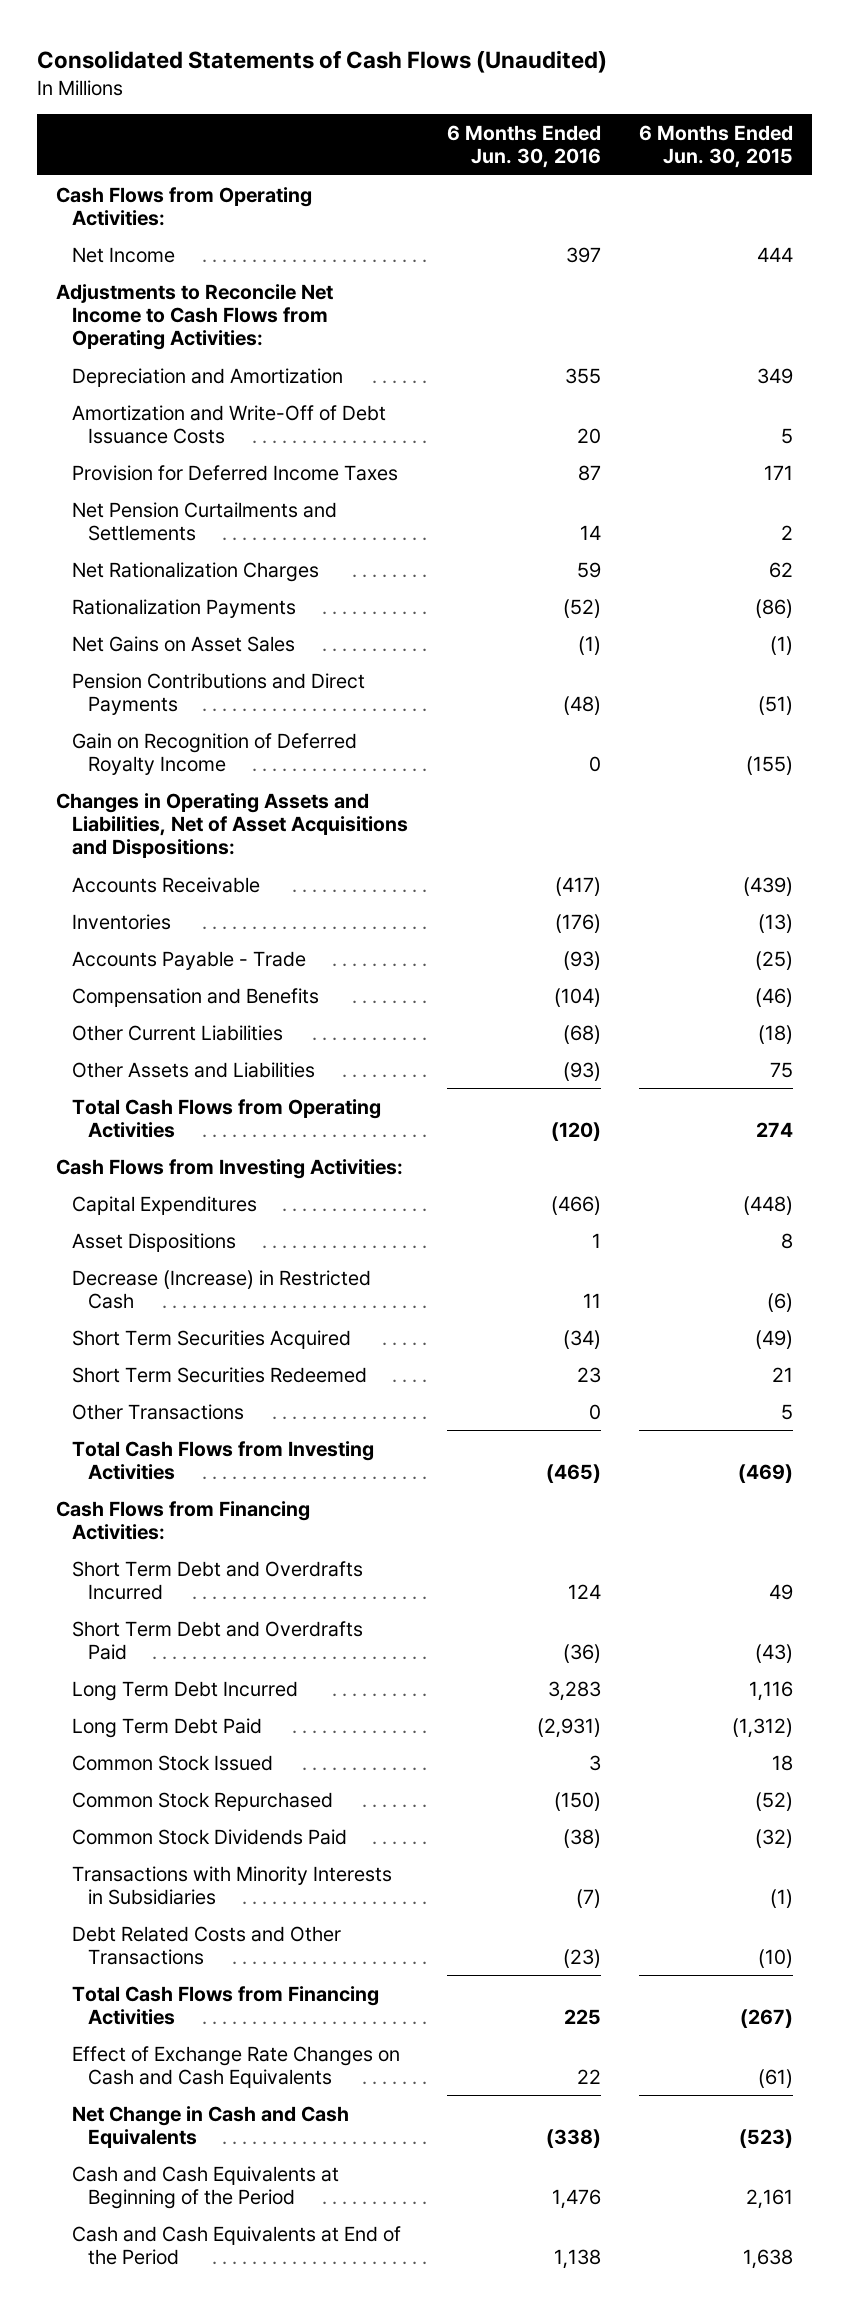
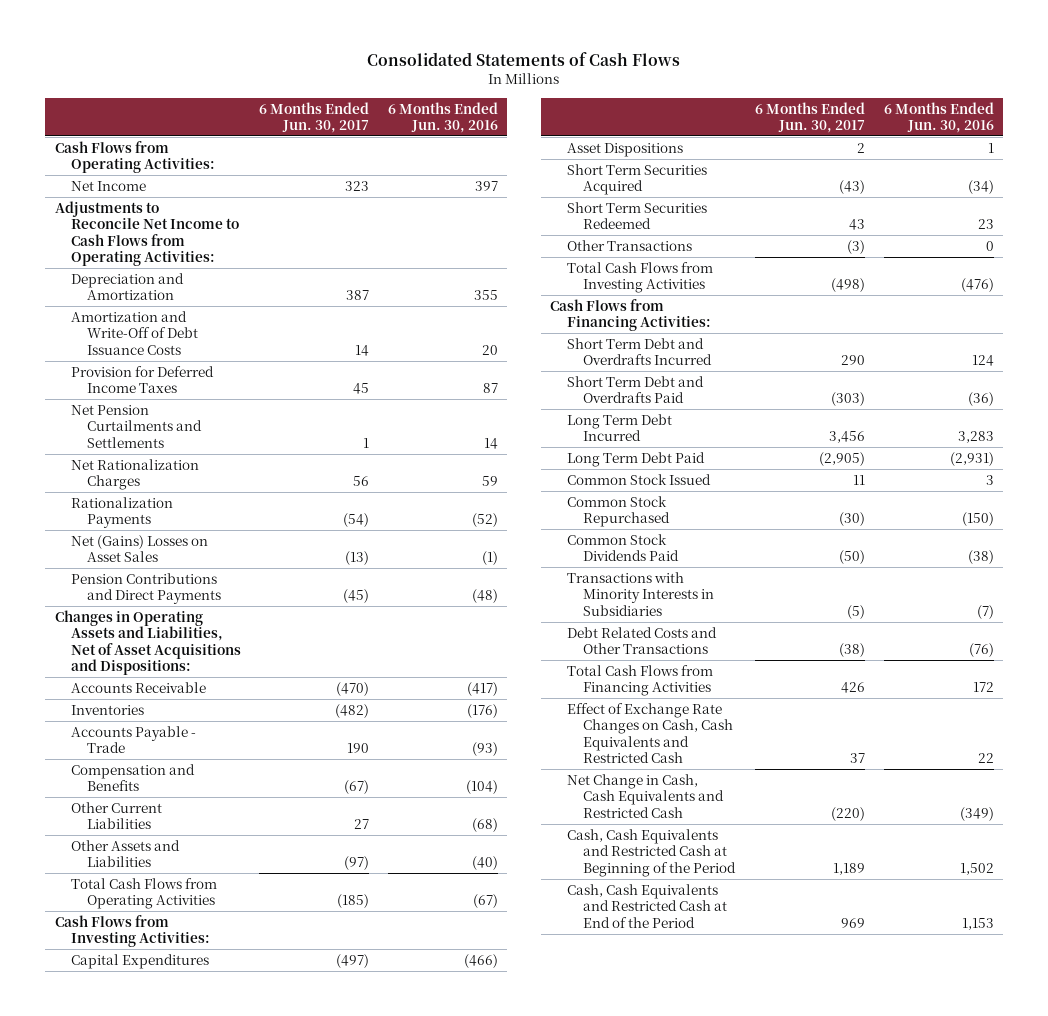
[37,49,608,73] Consolidated Statements of Cash Flows (Unaudited) -> [367,52,681,67] Consolidated Statements of Cash Flows
[639,124,794,169] 6 Months Ended Jun. 30, 2015 -> none
none -> [259,101,370,133] 6 Months Ended Jun. 30, 2017
[72,635,296,652] Net Gains on Asset Sales -> [70,534,208,563] Net (Gains) Losses on Asset Sales
[72,732,358,775] Gain on Recognition of Deferred Royalty Income -> none
[562,1061,601,1081] (93) -> [472,856,499,871] (40)
[550,1121,601,1141] (120) -> [473,894,499,909] (67)
[72,1269,372,1309] Decrease (Increase) in Restricted Cash -> none
[545,1463,601,1483] (465) -> [960,278,994,293] (476)
[562,1948,601,1968] (23) -> [968,643,994,658] (76)
[563,2008,601,2025] 225 -> [972,682,994,693] 172
[72,2045,401,2088] Effect of Exchange Rate Changes on Cash and Cash Equivalents -> [566,702,733,763] Effect of Exchange Rate Changes on Cash, Cash Equivalents and Restricted Cash
[72,2105,350,2148] Net Change in Cash and Cash Equivalents -> [566,773,724,818] Net Change in Cash, Cash Equivalents and Restricted Cash
[545,2128,601,2148] (338) -> [959,806,994,821] (349)
[72,2165,340,2209] Cash and Cash Equivalents at Beginning of the Period -> [566,828,736,877] Cash, Cash Equivalents and Restricted Cash at Beginning of the Period
[551,2188,601,2209] 1,476 -> [959,862,994,875] 1,502
[72,2225,402,2265] Cash and Cash Equivalents at End of the Period -> [566,883,727,928] Cash, Cash Equivalents and Restricted Cash at End of the Period
[553,2248,601,2269] 1,138 -> [961,917,994,930] 1,153

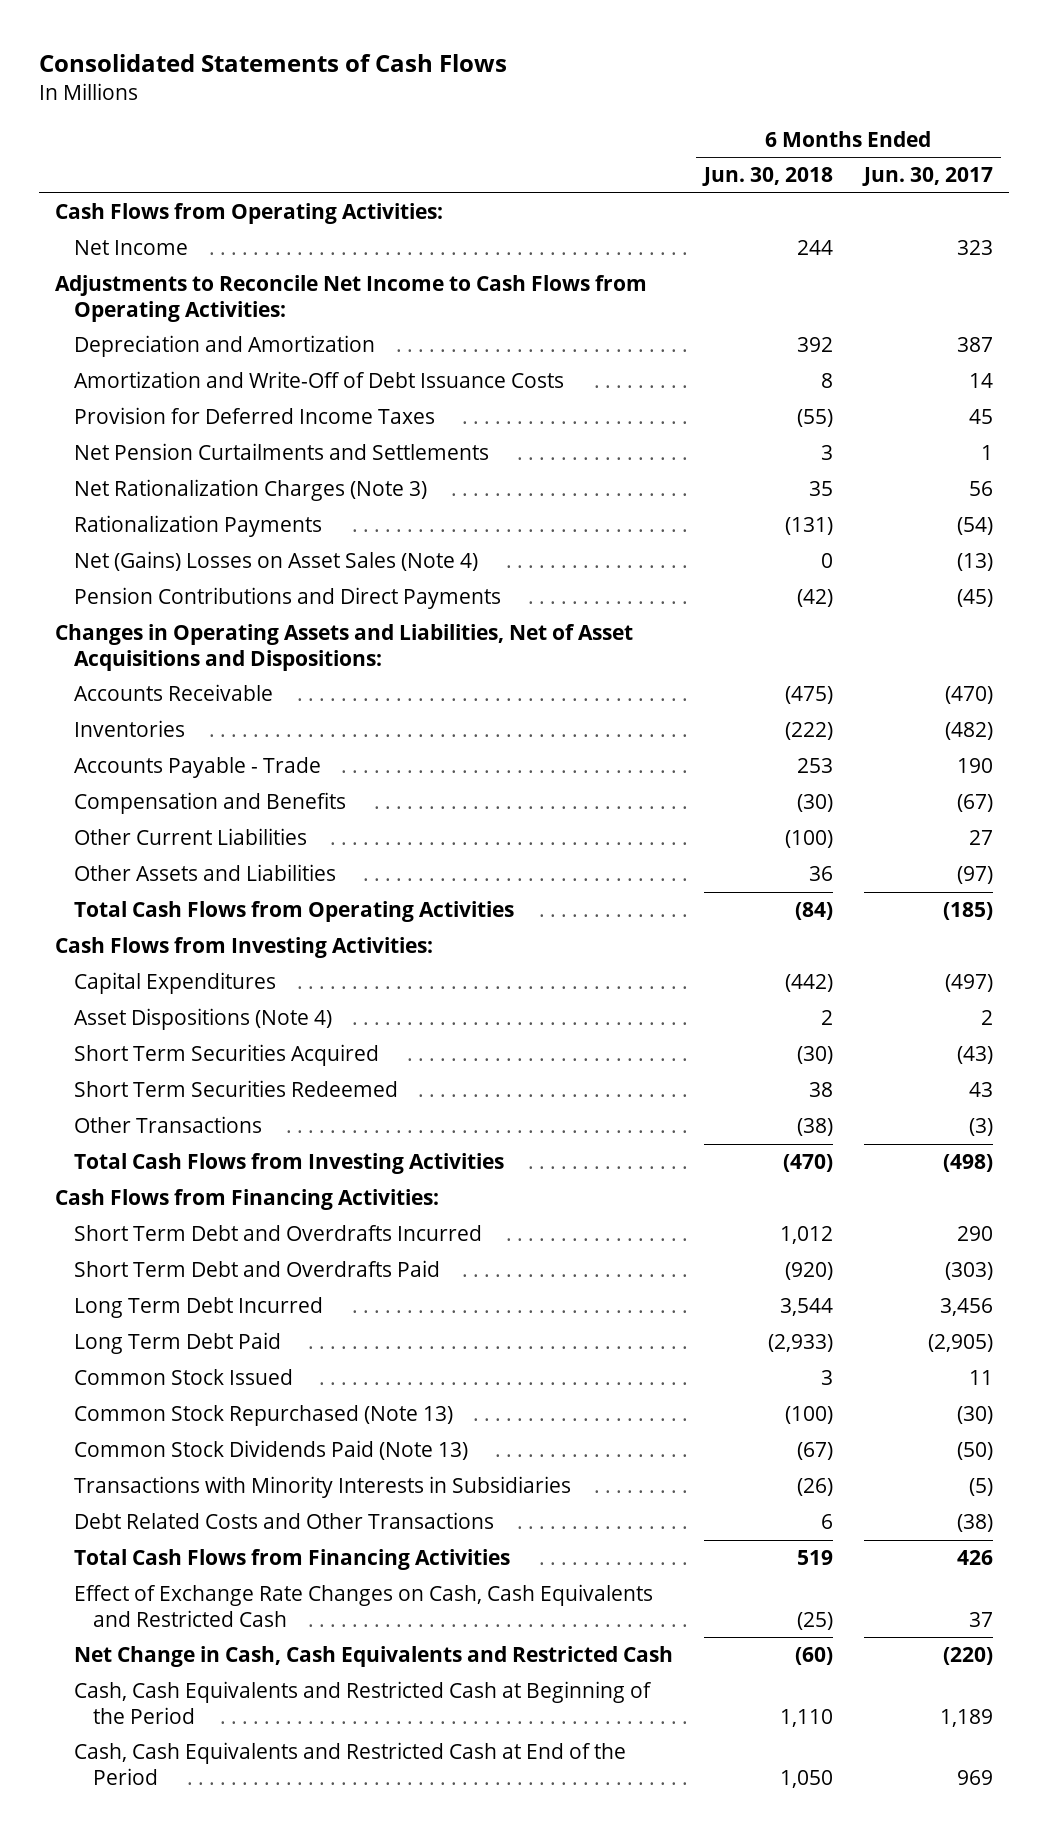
[388,101,499,133] 6 Months Ended Jun. 30, 2016 -> none
none -> [701,167,833,187] Jun. 30, 2018
[70,458,199,491] Net Rationalization Charges -> [73,479,427,502] Net Rationalization Charges (Note 3)
[70,534,208,563] Net (Gains) Losses on Asset Sales -> [73,551,478,572] Net (Gains) Losses on Asset Sales (Note 4)
[566,142,683,157] Asset Dispositions -> [73,1008,332,1031] Asset Dispositions (Note 4)
[566,495,670,528] Common Stock Repurchased -> [73,1405,453,1427] Common Stock Repurchased (Note 13)
[566,533,679,562] Common Stock Dividends Paid -> [73,1440,468,1461] Common Stock Dividends Paid (Note 13)

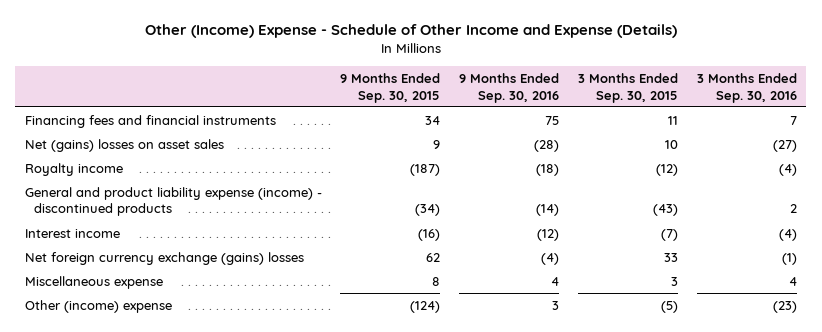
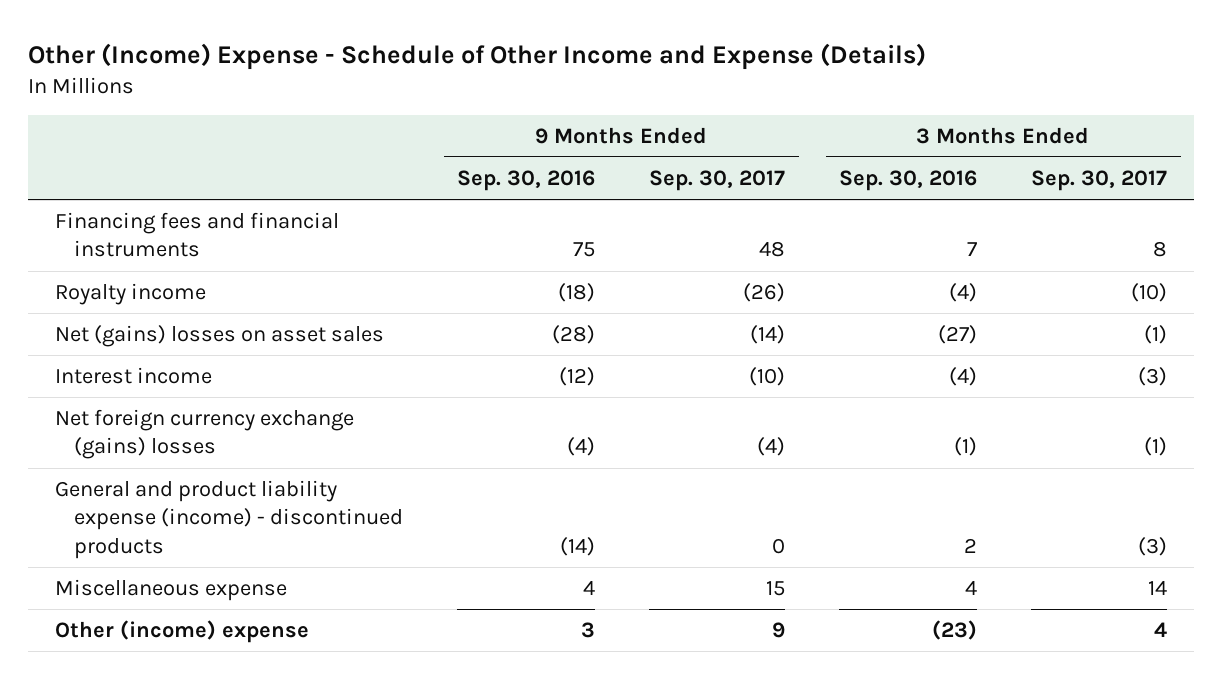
[340,72,441,103] 9 Months Ended Sep. 30, 2015 -> none
[578,72,679,103] 3 Months Ended Sep. 30, 2015 -> none
none -> [649,170,786,192] Sep. 30, 2017
none -> [1031,170,1168,192] Sep. 30, 2017
[24,138,224,152] Net (gains) losses on asset sales -> [55,325,385,348] Net (gains) losses on asset sales
[24,186,322,217] General and product liability expense (income) - discontinued products -> [55,480,404,559] General and product liability expense (income) - discontinued products

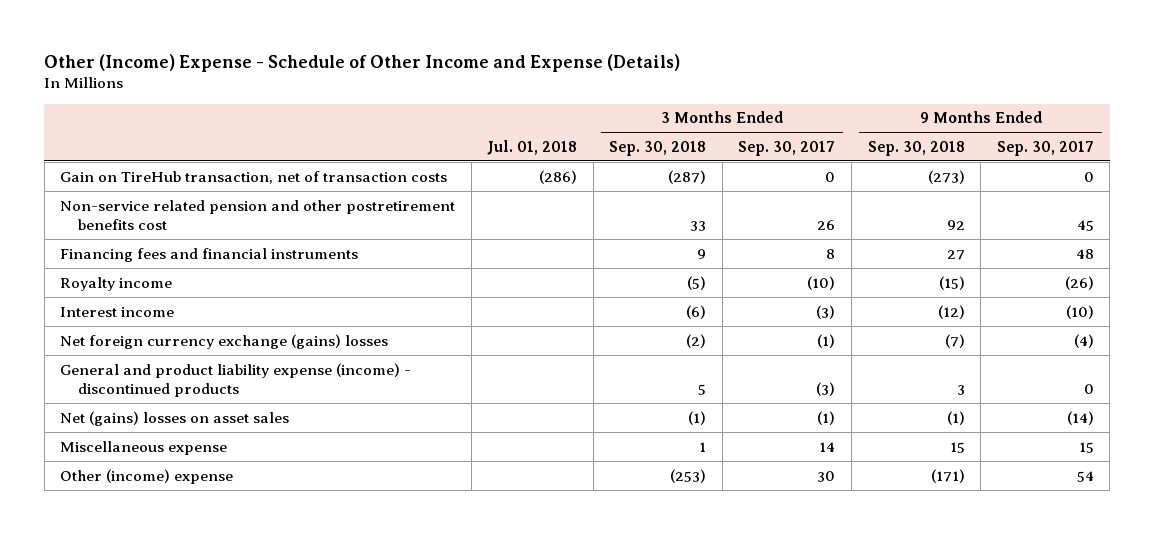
[457,170,596,192] Sep. 30, 2016 -> none
[839,170,978,192] Sep. 30, 2016 -> none
none -> [487,139,578,155] Jul. 01, 2018
none -> [609,140,707,156] Sep. 30, 2018
none -> [867,140,965,156] Sep. 30, 2018
none -> [60,170,448,184] Gain on TireHub transaction, net of transaction costs
none -> [60,199,456,230] Non-service related pension and other postretirement benefits cost
[55,325,385,348] Net (gains) losses on asset sales -> [60,410,290,426] Net (gains) losses on asset sales
[772,622,786,639] 9 -> [1076,470,1094,482] 54
[1154,622,1168,638] 4 -> [817,470,836,482] 30

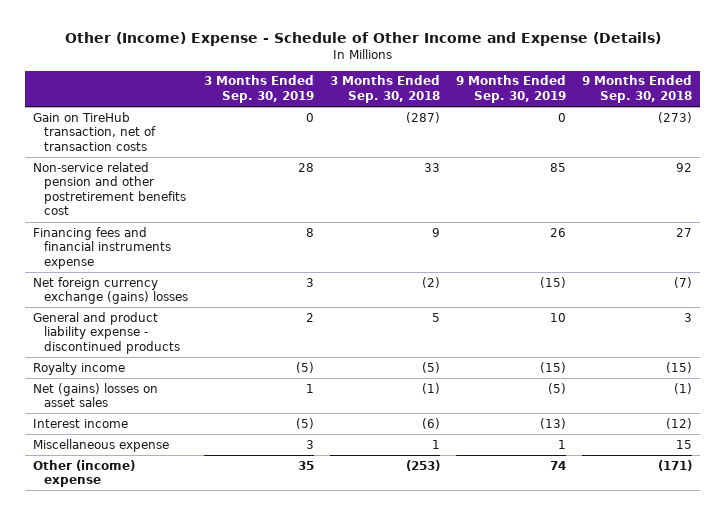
[487,139,578,155] Jul. 01, 2018 -> none
[738,140,836,156] Sep. 30, 2017 -> none
[996,140,1094,156] Sep. 30, 2017 -> none
none -> [204,75,315,104] 3 Months Ended Sep. 30, 2019
none -> [456,75,567,104] 9 Months Ended Sep. 30, 2019
[60,247,359,262] Financing fees and financial instruments -> [33,226,171,269] Financing fees and financial instruments expense
[60,362,412,397] General and product liability expense (income) - discontinued products -> [33,311,180,354] General and product liability expense - discontinued products
[60,276,173,291] Royalty income -> [33,361,126,375] Royalty income
[60,306,175,317] Interest income -> [33,418,129,428] Interest income

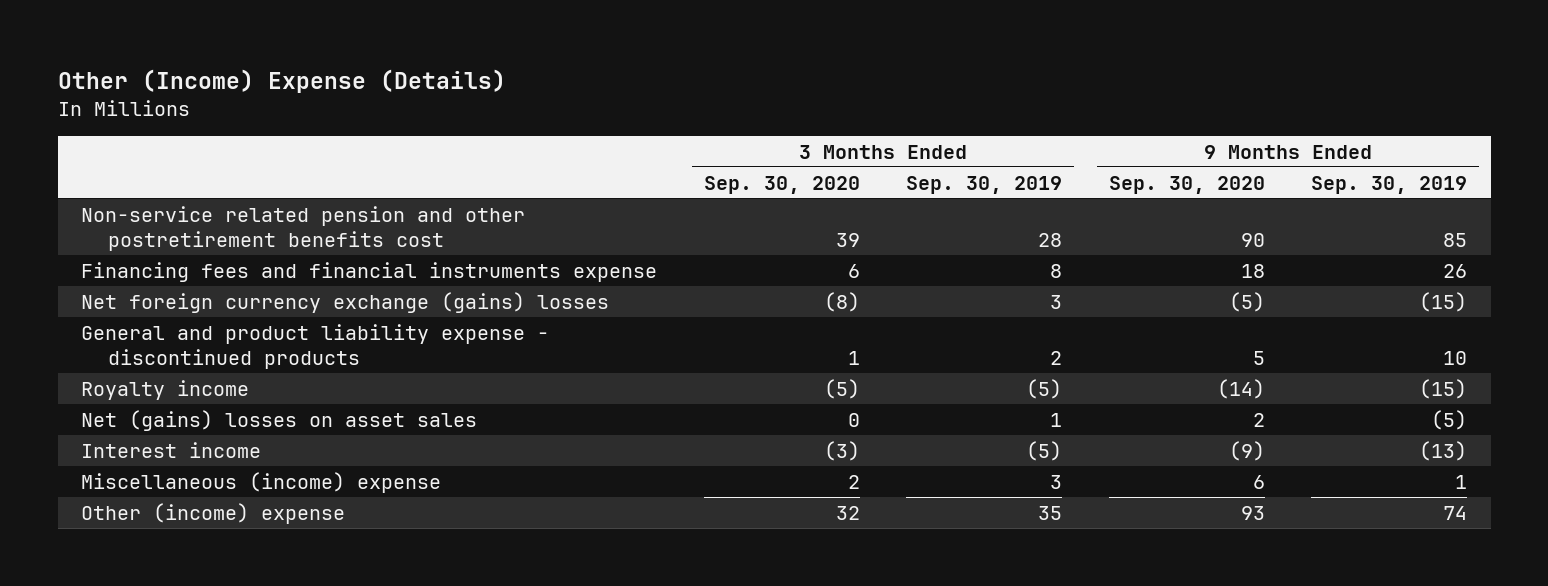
[64,32,661,47] Other (Income) Expense - Schedule of Other Income and Expense (Details) -> [57,68,506,93] Other (Income) Expense (Details)
[330,75,441,104] 3 Months Ended Sep. 30, 2018 -> none
[582,75,693,104] 9 Months Ended Sep. 30, 2018 -> none
none -> [703,175,860,194] Sep. 30, 2020
none -> [1108,175,1265,194] Sep. 30, 2020
[33,111,156,151] Gain on TireHub transaction, net of transaction costs -> none
[33,438,170,452] Miscellaneous expense -> [80,471,441,493] Miscellaneous (income) expense

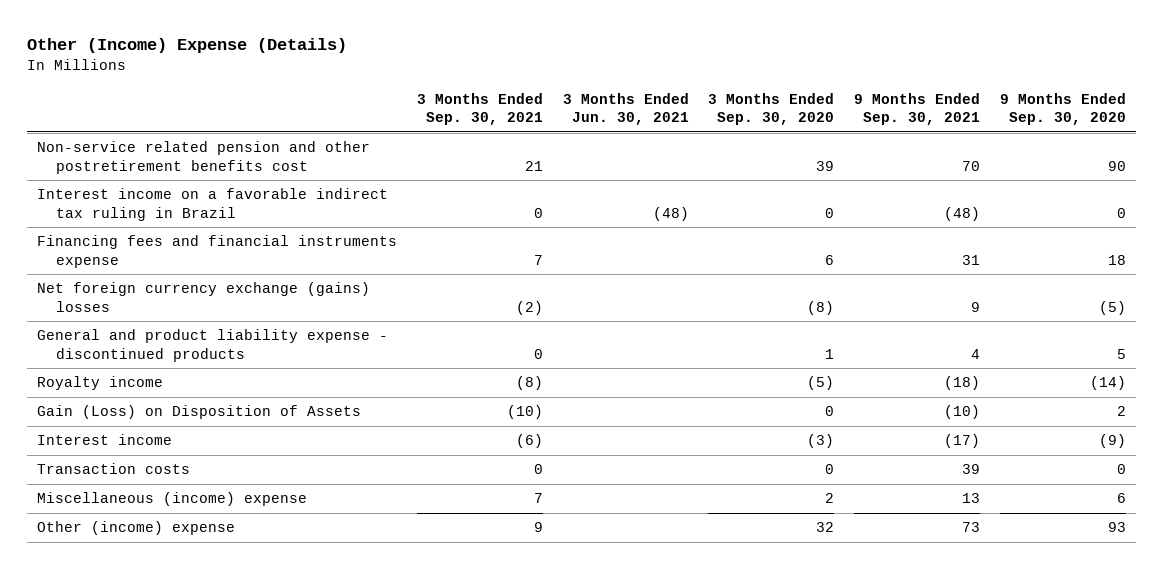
[906,175,1063,194] Sep. 30, 2019 -> none
[1311,175,1468,194] Sep. 30, 2019 -> none
none -> [416,92,543,126] 3 Months Ended Sep. 30, 2021
none -> [562,92,689,126] 3 Months Ended Jun. 30, 2021
none -> [853,92,980,126] 9 Months Ended Sep. 30, 2021
none -> [37,188,389,221] Interest income on a favorable indirect tax ruling in Brazil
[80,409,477,431] Net (gains) losses on asset sales -> [37,405,362,420] Gain (Loss) on Disposition of Assets
none -> [37,463,191,475] Transaction costs

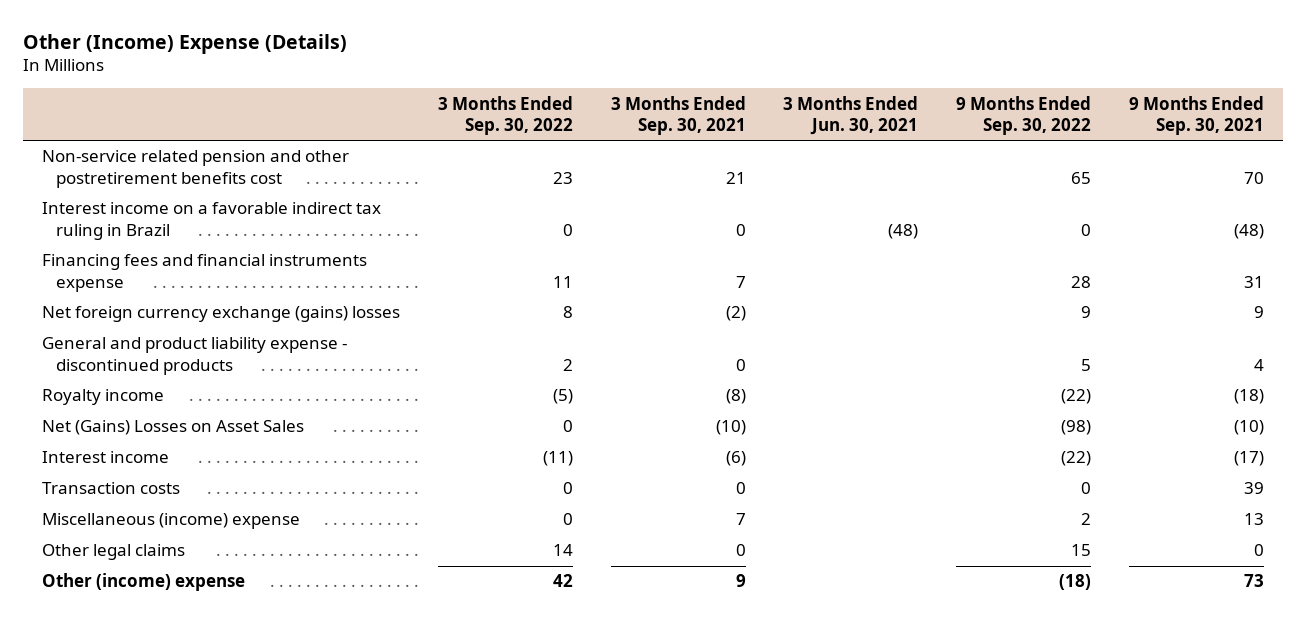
[708,92,835,126] 3 Months Ended Sep. 30, 2020 -> none
[999,92,1126,126] 9 Months Ended Sep. 30, 2020 -> none
none -> [437,95,573,135] 3 Months Ended Sep. 30, 2022
none -> [956,95,1092,135] 9 Months Ended Sep. 30, 2022
[37,405,362,420] Gain (Loss) on Disposition of Assets -> [41,420,304,436] Net (Gains) Losses on Asset Sales
none -> [41,544,185,561] Other legal claims

